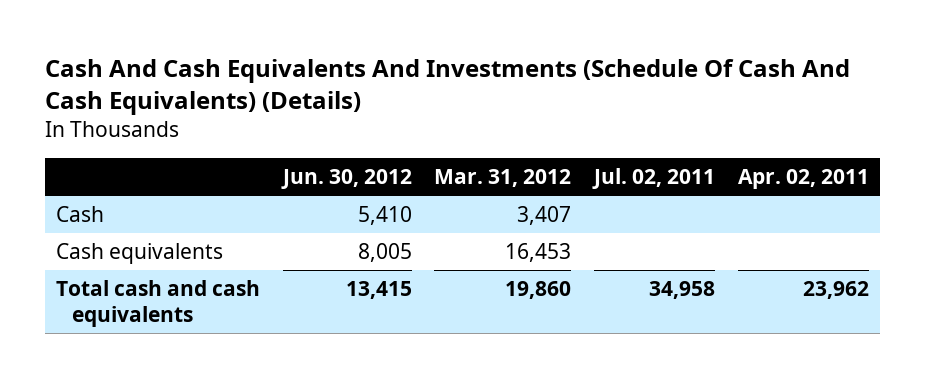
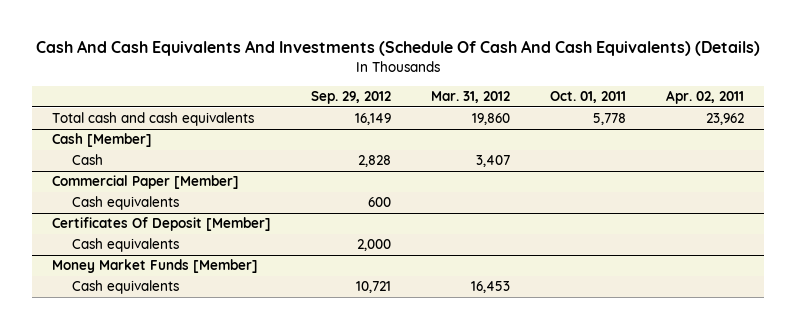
[280,169,412,190] Jun. 30, 2012 -> none
[592,168,716,190] Jul. 02, 2011 -> none
none -> [311,90,392,104] Sep. 29, 2012
none -> [550,90,627,103] Oct. 01, 2011
[55,280,260,327] Total cash and cash equivalents -> [52,112,255,127] Total cash and cash equivalents
none -> [52,133,153,148] Cash [Member]
none -> [52,175,240,190] Commercial Paper [Member]
none -> [71,196,179,211] Cash equivalents
none -> [52,217,272,232] Certificates Of Deposit [Member]
none -> [71,238,179,253] Cash equivalents
none -> [52,259,259,274] Money Market Funds [Member]

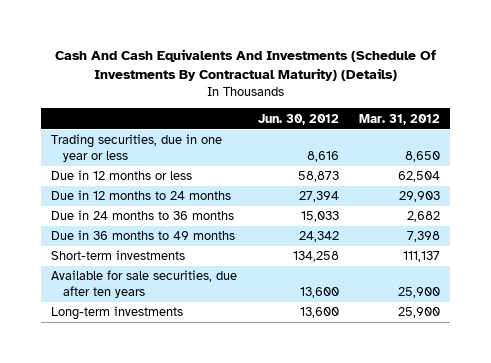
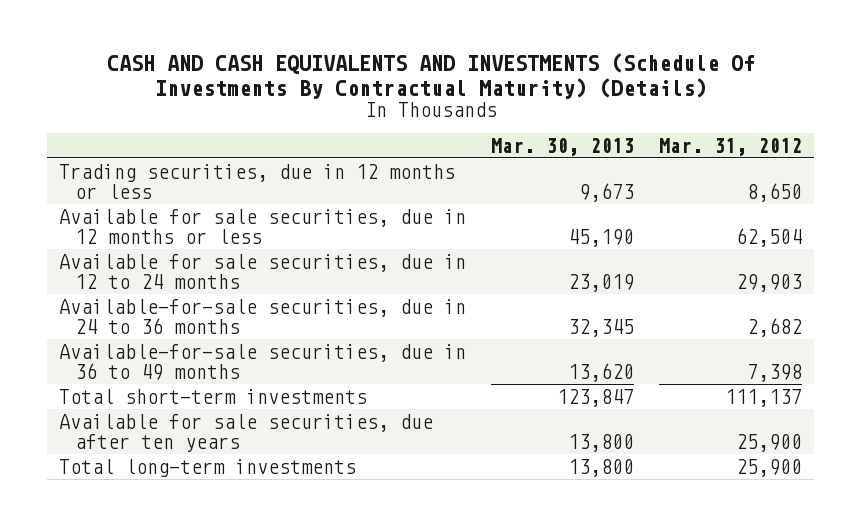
[54,49,436,82] Cash And Cash Equivalents And Investments (Schedule Of Investments By Contractual Maturity) (Details) -> [106,53,755,99] CASH AND CASH EQUIVALENTS AND INVESTMENTS (Schedule Of Investments By Contractual Maturity) (Details)
[257,113,339,125] Jun. 30, 2012 -> none
none -> [491,137,635,156] Mar. 30, 2013
[51,134,223,162] Trading securities, due in one year or less -> [59,163,456,199] Trading securities, due in 12 months or less
[51,170,193,181] Due in 12 months or less -> [59,208,467,244] Available for sale securities, due in 12 months or less
[51,190,232,201] Due in 12 months to 24 months -> [59,253,467,289] Available for sale securities, due in 12 to 24 months
[51,210,235,221] Due in 24 months to 36 months -> [59,298,467,334] Available-for-sale securities, due in 24 to 36 months
[51,230,236,241] Due in 36 months to 49 months -> [59,343,467,380] Available-for-sale securities, due in 36 to 49 months
[51,250,186,261] Short-term investments -> [59,388,368,404] Total short-term investments
[51,306,184,321] Long-term investments -> [59,458,357,477] Total long-term investments

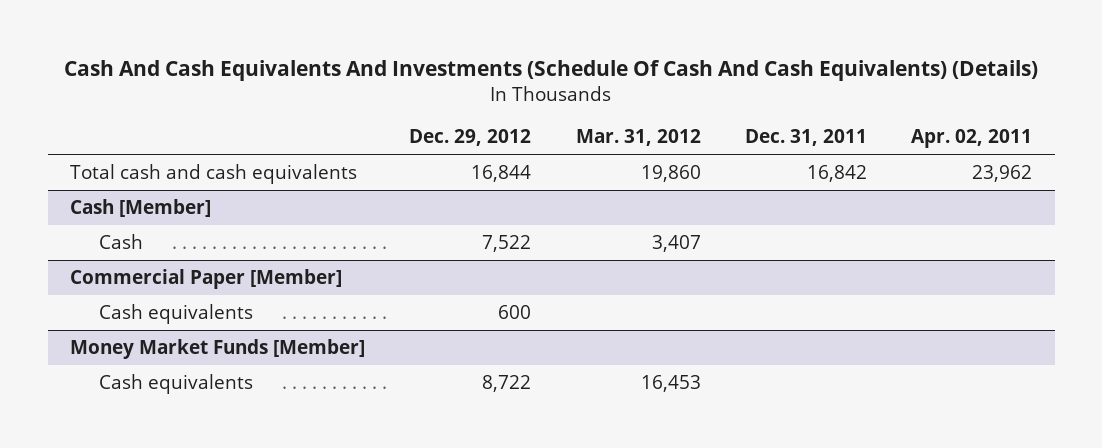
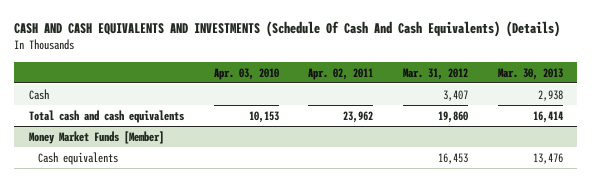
[64,60,1039,82] Cash And Cash Equivalents And Investments (Schedule Of Cash And Cash Equivalents) (Details) -> [14,20,561,37] CASH AND CASH EQUIVALENTS AND INVESTMENTS (Schedule Of Cash And Cash Equivalents) (Details)
[409,129,532,147] Dec. 29, 2012 -> none
[745,129,868,147] Dec. 31, 2011 -> none
none -> [213,67,279,80] Apr. 03, 2010
none -> [497,67,563,80] Mar. 30, 2013
[70,199,212,218] Cash [Member] -> none
[70,269,343,290] Commercial Paper [Member] -> none
[99,304,254,325] Cash equivalents -> none
[70,164,358,185] Total cash and cash equivalents -> [28,109,184,123] Total cash and cash equivalents

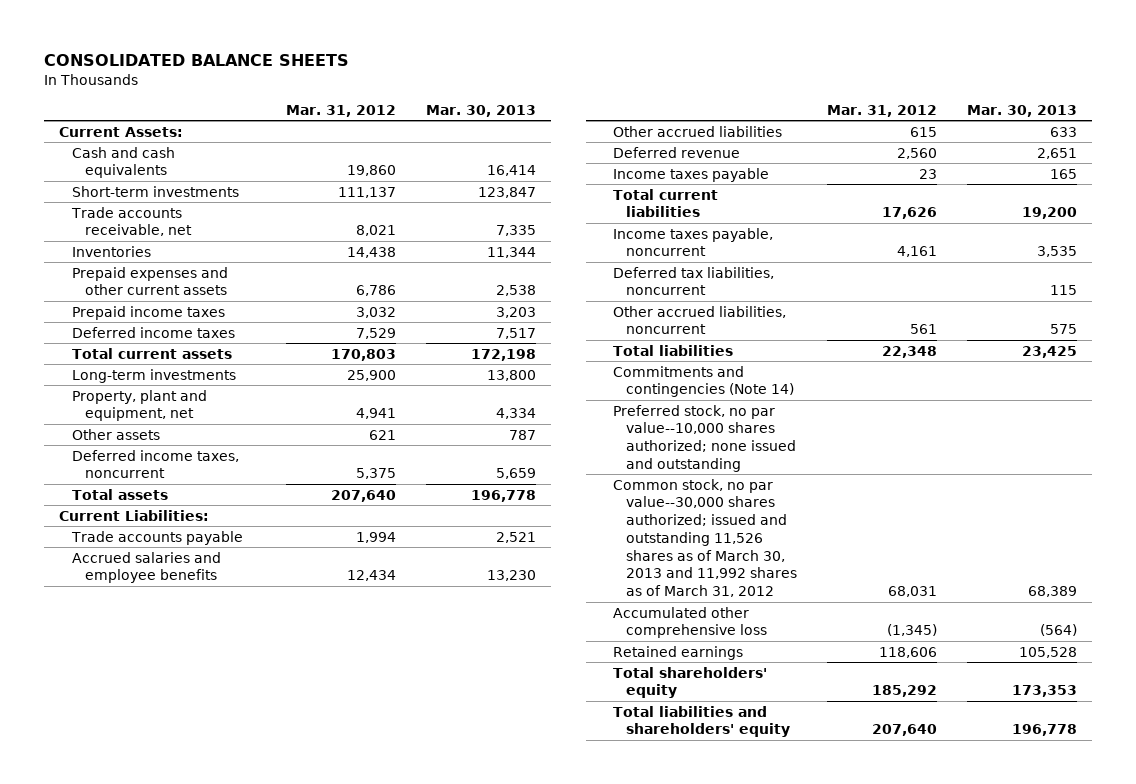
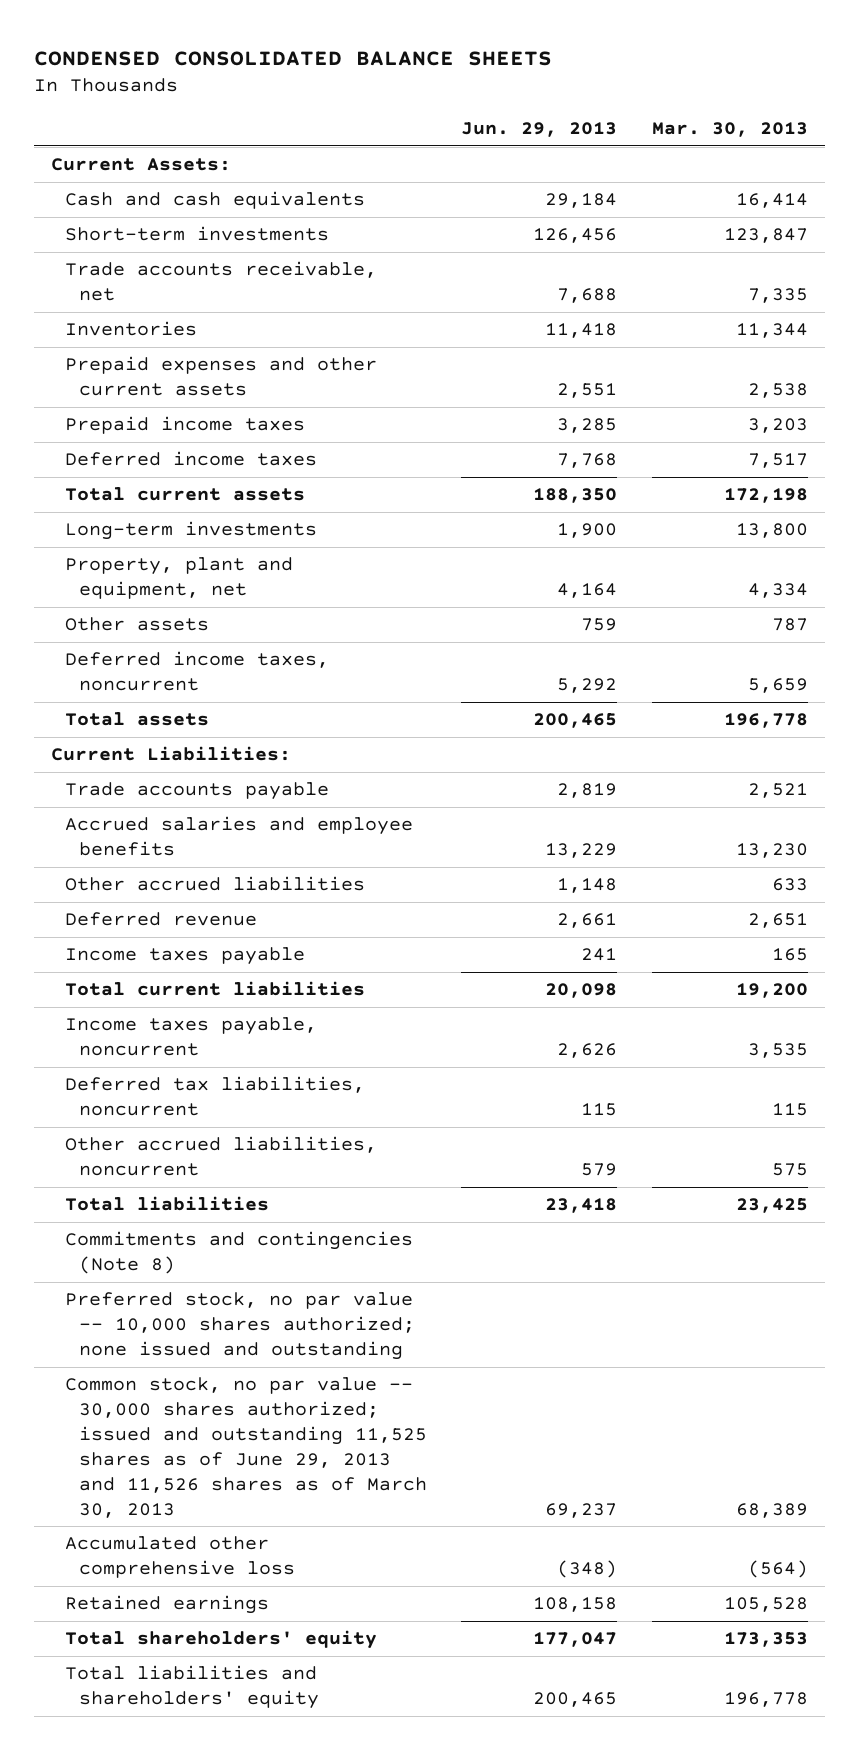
[44,54,350,67] CONSOLIDATED BALANCE SHEETS -> [33,50,552,66] CONDENSED CONSOLIDATED BALANCE SHEETS
[286,104,397,117] Mar. 31, 2012 -> none
none -> [461,122,618,138] Jun. 29, 2013
[613,365,795,398] Commitments and contingencies (Note 14) -> [65,1231,414,1275] Commitments and contingencies (Note 8)
[613,404,797,472] Preferred stock, no par value--10,000 shares authorized; none issued and outstanding -> [65,1292,415,1361] Preferred stock, no par value -- 10,000 shares authorized; none issued and outstanding
[613,478,798,597] Common stock, no par value--30,000 shares authorized; issued and outstanding 11,526 shares as of March 30, 2013 and 11,992 shares as of March 31, 2012 -> [65,1377,427,1518] Common stock, no par value -- 30,000 shares authorized; issued and outstanding 11,525 shares as of June 29, 2013 and 11,526 shares as of March 30, 2013

